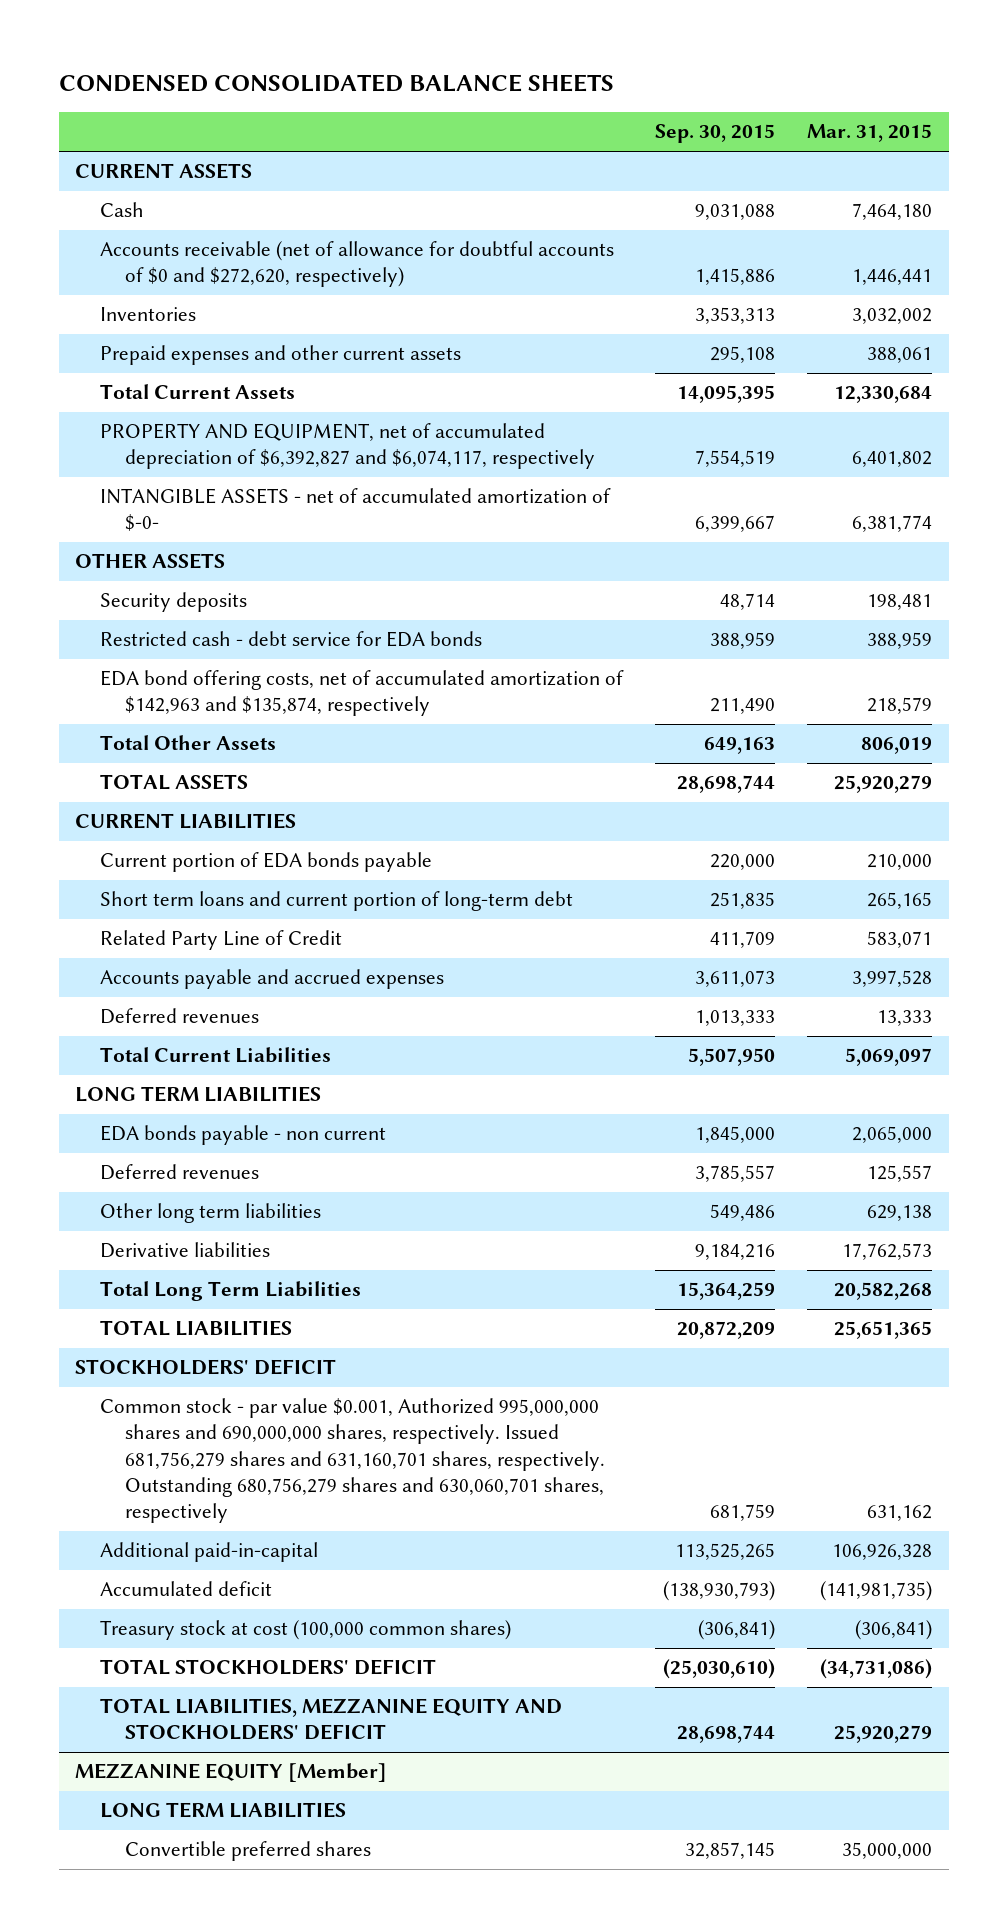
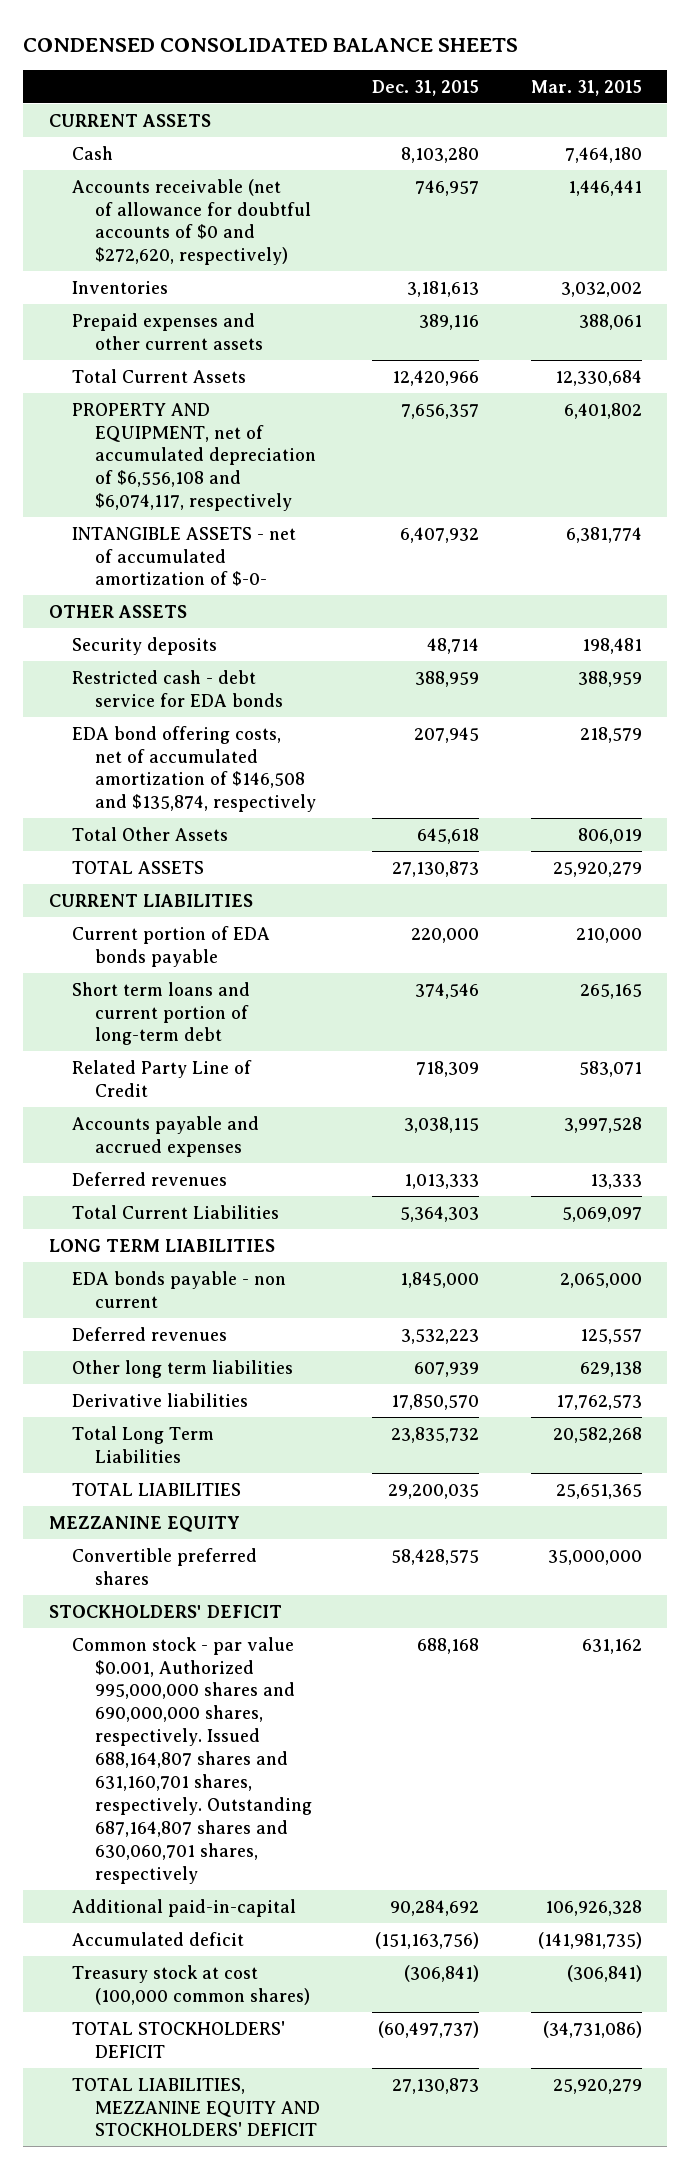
[655,124,776,144] Sep. 30, 2015 -> none
none -> [371,79,479,96] Dec. 31, 2015
[100,423,596,470] PROPERTY AND EQUIPMENT, net of accumulated depreciation of $6,392,827 and $6,074,117, respectively -> [72,402,317,512] PROPERTY AND EQUIPMENT, net of accumulated depreciation of $6,556,108 and $6,074,117, respectively
[100,670,625,717] EDA bond offering costs, net of accumulated amortization of $142,963 and $135,874, respectively -> [72,725,317,813] EDA bond offering costs, net of accumulated amortization of $146,508 and $135,874, respectively
none -> [49,1515,241,1532] MEZZANINE EQUITY
none -> [72,1547,258,1585] Convertible preferred shares
[100,1398,606,1524] Common stock - par value $0.001, Authorized 995,000,000 shares and 690,000,000 shares, respectively. Issued 681,756,279 shares and 631,160,701 shares, respectively. Outstanding 680,756,279 shares and 630,060,701 shares, respectively -> [72,1636,313,1884] Common stock - par value $0.001, Authorized 995,000,000 shares and 690,000,000 shares, respectively. Issued 688,164,807 shares and 631,160,701 shares, respectively. Outstanding 687,164,807 shares and 630,060,701 shares, respectively
[75,1763,388,1783] MEZZANINE EQUITY [Member] -> none
[100,1802,347,1819] LONG TERM LIABILITIES -> none
[125,1841,372,1862] Convertible preferred shares -> none

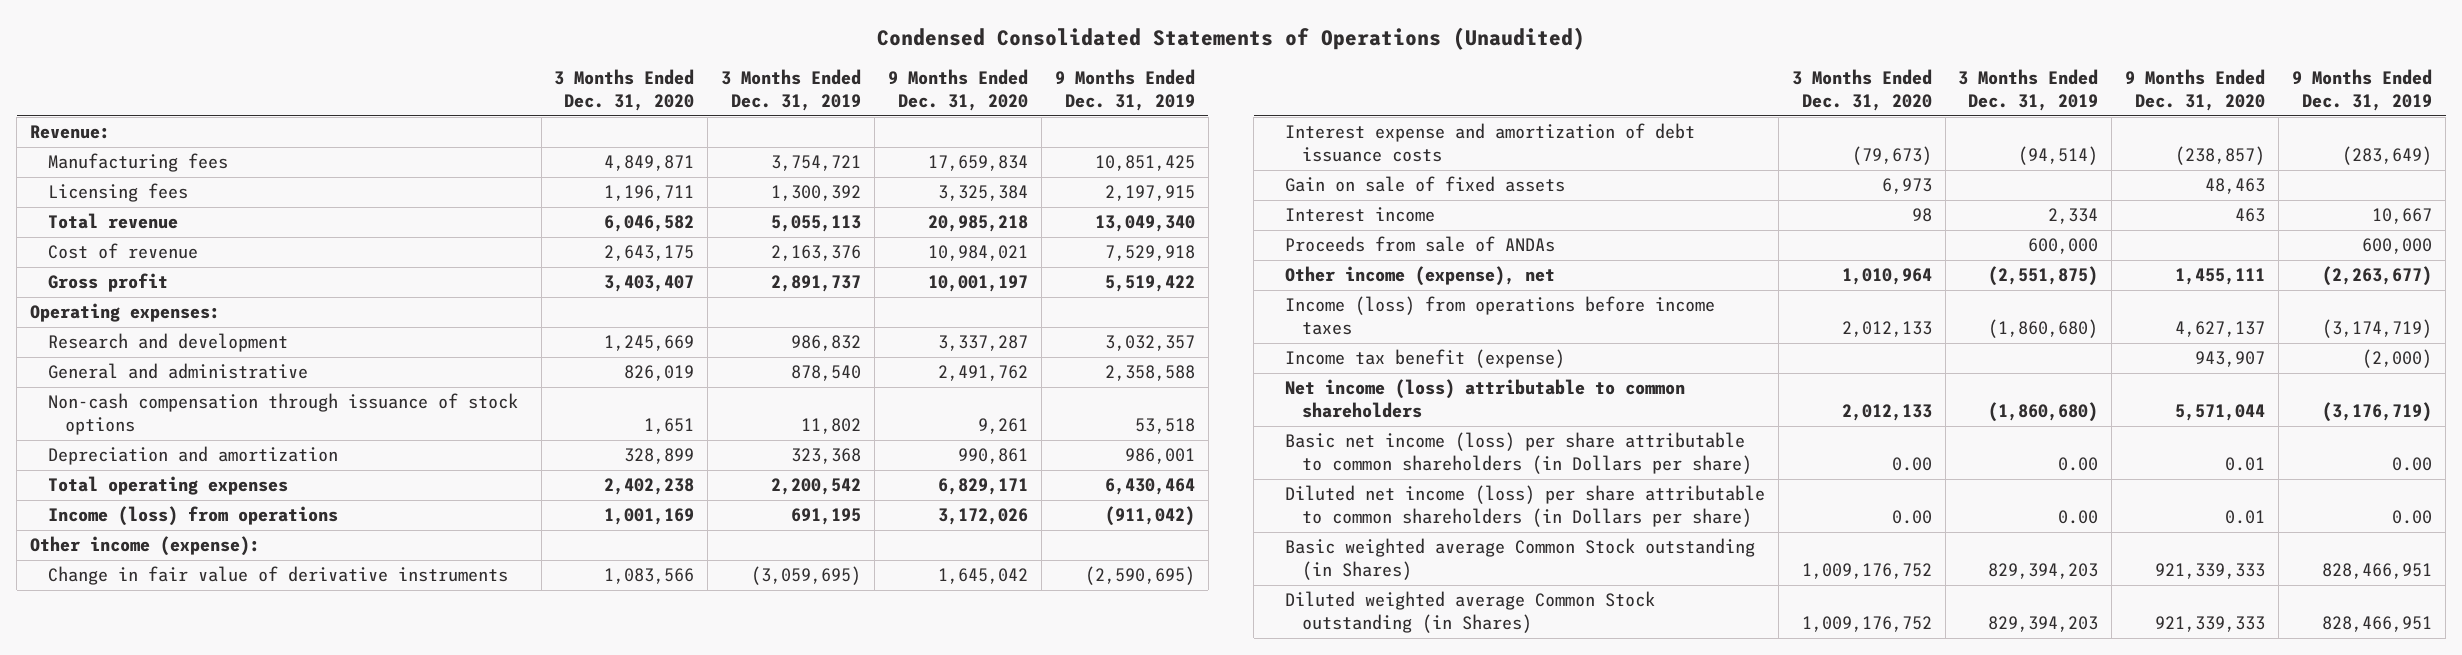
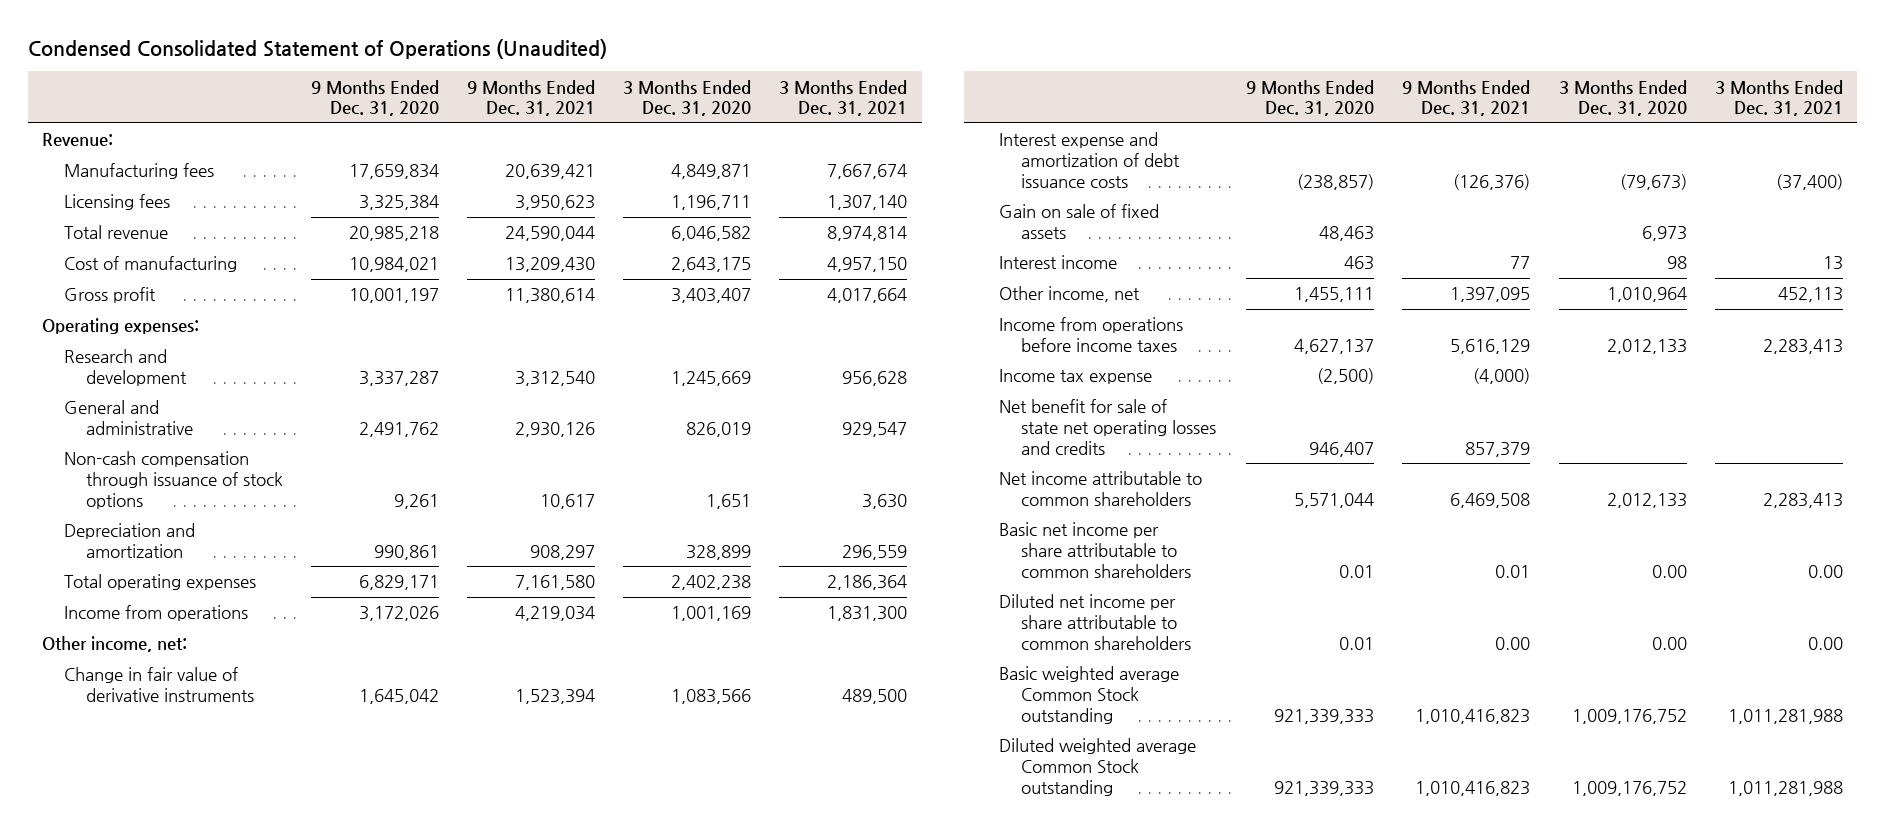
[877,26,1586,50] Condensed Consolidated Statements of Operations (Unaudited) -> [28,38,608,59] Condensed Consolidated Statement of Operations (Unaudited)
[721,69,862,112] 3 Months Ended Dec. 31, 2019 -> none
[1054,69,1195,112] 9 Months Ended Dec. 31, 2019 -> none
none -> [467,79,596,117] 9 Months Ended Dec. 31, 2021
none -> [779,79,908,117] 3 Months Ended Dec. 31, 2021
[47,243,198,260] Cost of revenue -> [64,256,238,273] Cost of manufacturing
[47,506,338,527] Income (loss) from operations -> [64,605,249,622] Income from operations
[30,536,261,557] Other income (expense): -> [42,636,188,653] Other income, net:
[1284,236,1555,253] Proceeds from sale of ANDAs -> none
[1284,266,1555,287] Other income (expense), net -> [999,286,1141,303] Other income, net
[1284,296,1715,336] Income (loss) from operations before income taxes -> [999,317,1184,352] Income from operations before income taxes
[1284,349,1565,369] Income tax benefit (expense) -> [999,369,1153,385] Income tax expense
[2195,351,2266,368] 943,907 -> [1317,368,1375,385] (2,500)
none -> [999,399,1217,455] Net benefit for sale of state net operating losses and credits
[1284,379,1685,419] Net income (loss) attributable to common shareholders -> [999,471,1203,506] Net income attributable to common shareholders
[1284,432,1753,475] Basic net income (loss) per share attributable to common shareholders (in Dollars per share) -> [999,522,1192,578] Basic net income per share attributable to common shareholders
[1284,485,1765,528] Diluted net income (loss) per share attributable to common shareholders (in Dollars per share) -> [999,594,1192,650] Diluted net income per share attributable to common shareholders
[1284,538,1755,581] Basic weighted average Common Stock outstanding (in Shares) -> [999,666,1180,724] Basic weighted average Common Stock outstanding
[1284,591,1655,634] Diluted weighted average Common Stock outstanding (in Shares) -> [999,738,1197,796] Diluted weighted average Common Stock outstanding

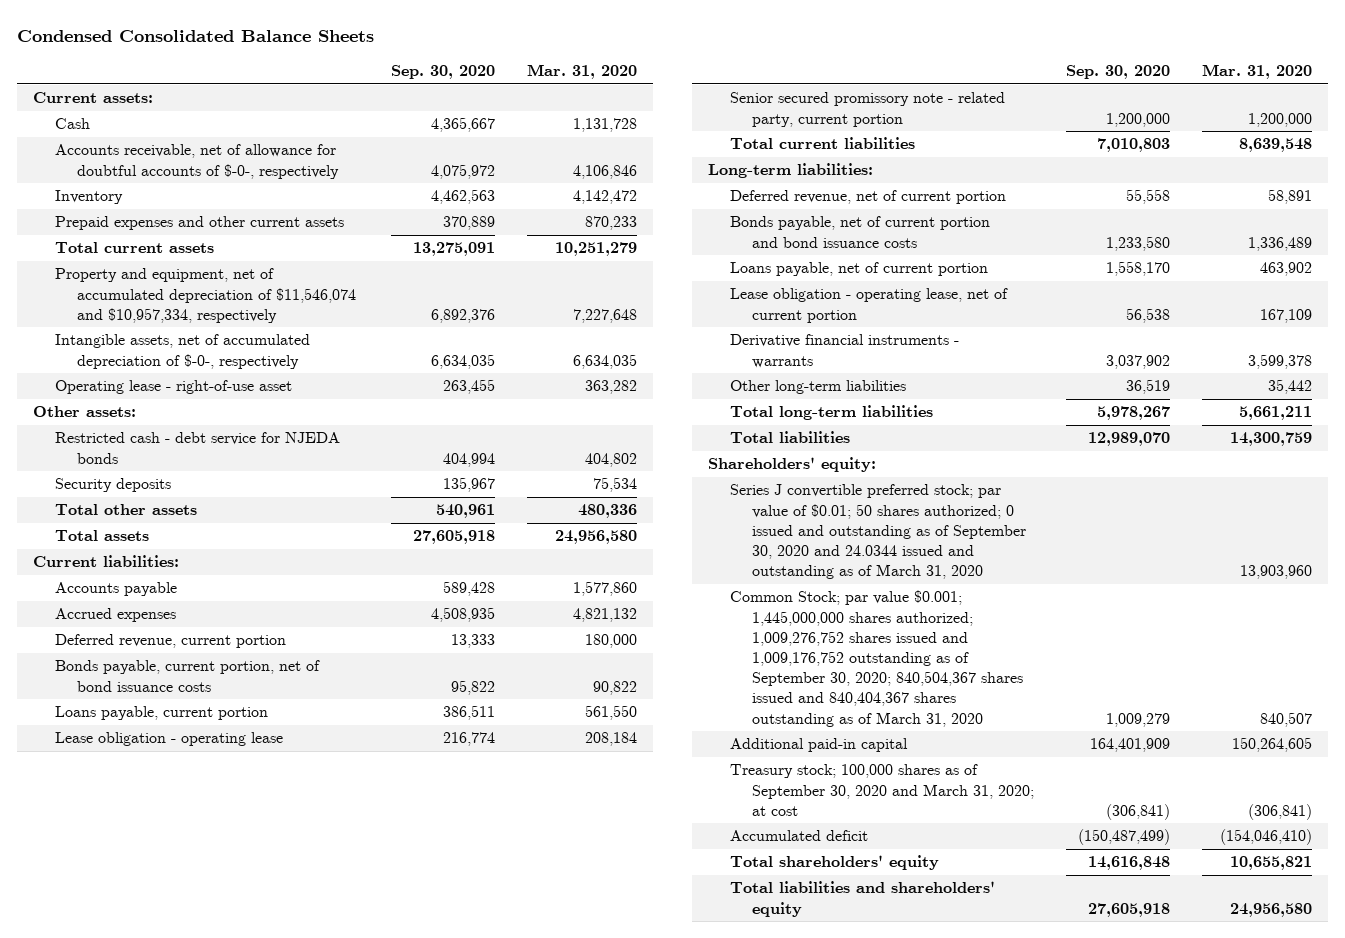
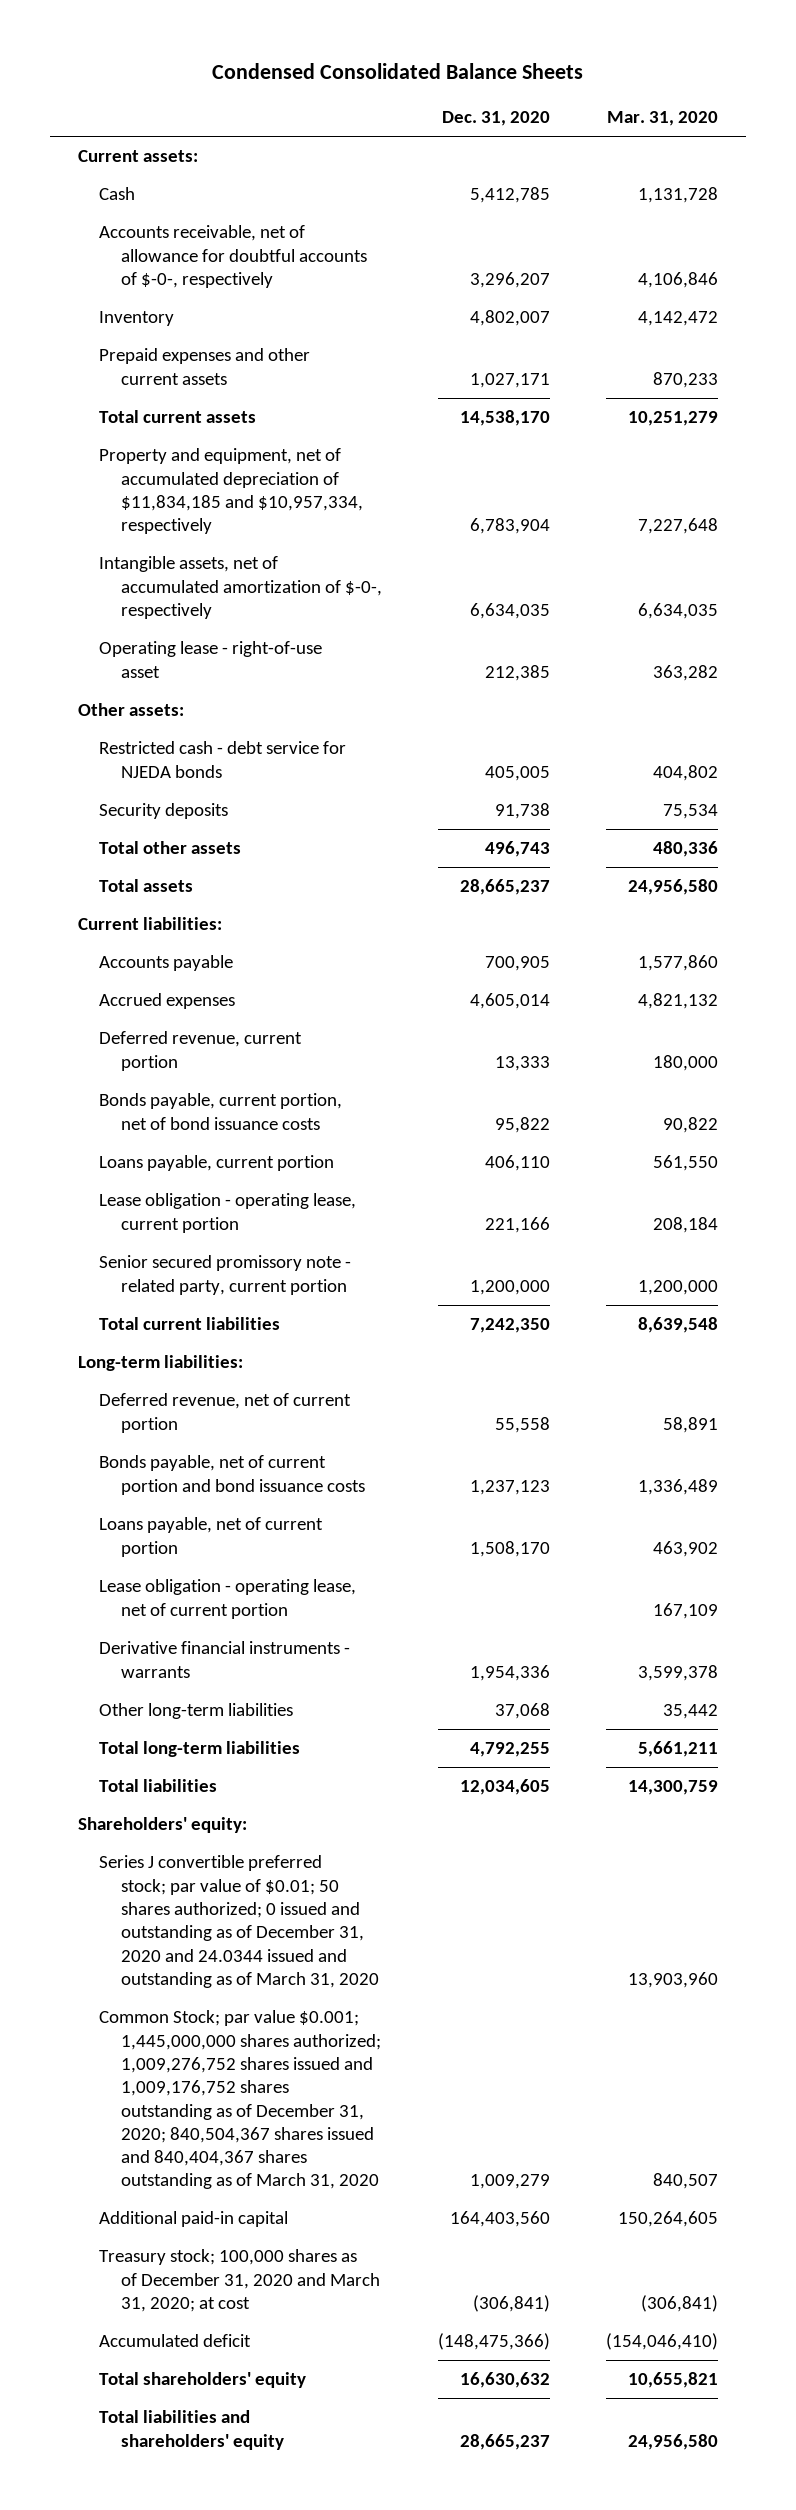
[390,65,495,80] Sep. 30, 2020 -> none
none -> [441,111,550,127] Dec. 31, 2020
[55,268,357,323] Property and equipment, net of accumulated depreciation of $11,546,074 and $10,957,334, respectively -> [99,448,363,535] Property and equipment, net of accumulated depreciation of $11,834,185 and $10,957,334, respectively
[55,334,311,369] Intangible assets, net of accumulated depreciation of $-0-, respectively -> [99,556,382,619] Intangible assets, net of accumulated amortization of $-0-, respectively
[55,732,284,747] Lease obligation - operating lease -> [99,1193,357,1233] Lease obligation - operating lease, current portion
[730,484,1027,580] Series J convertible preferred stock; par value of $0.01; 50 shares authorized; 0 issued and outstanding as of September 30, 2020 and 24.0344 issued and outstanding as of March 31, 2020 -> [99,1855,379,1988] Series J convertible preferred stock; par value of $0.01; 50 shares authorized; 0 issued and outstanding as of December 31, 2020 and 24.0344 issued and outstanding as of March 31, 2020
[730,590,1024,727] Common Stock; par value $0.001; 1,445,000,000 shares authorized; 1,009,276,752 shares issued and 1,009,176,752 outstanding as of September 30, 2020; 840,504,367 shares issued and 840,404,367 shares outstanding as of March 31, 2020 -> [99,2010,381,2190] Common Stock; par value $0.001; 1,445,000,000 shares authorized; 1,009,276,752 shares issued and 1,009,176,752 shares outstanding as of December 31, 2020; 840,504,367 shares issued and 840,404,367 shares outstanding as of March 31, 2020
[730,764,1035,816] Treasury stock; 100,000 shares as of September 30, 2020 and March 31, 2020; at cost -> [99,2249,380,2312] Treasury stock; 100,000 shares as of December 31, 2020 and March 31, 2020; at cost

